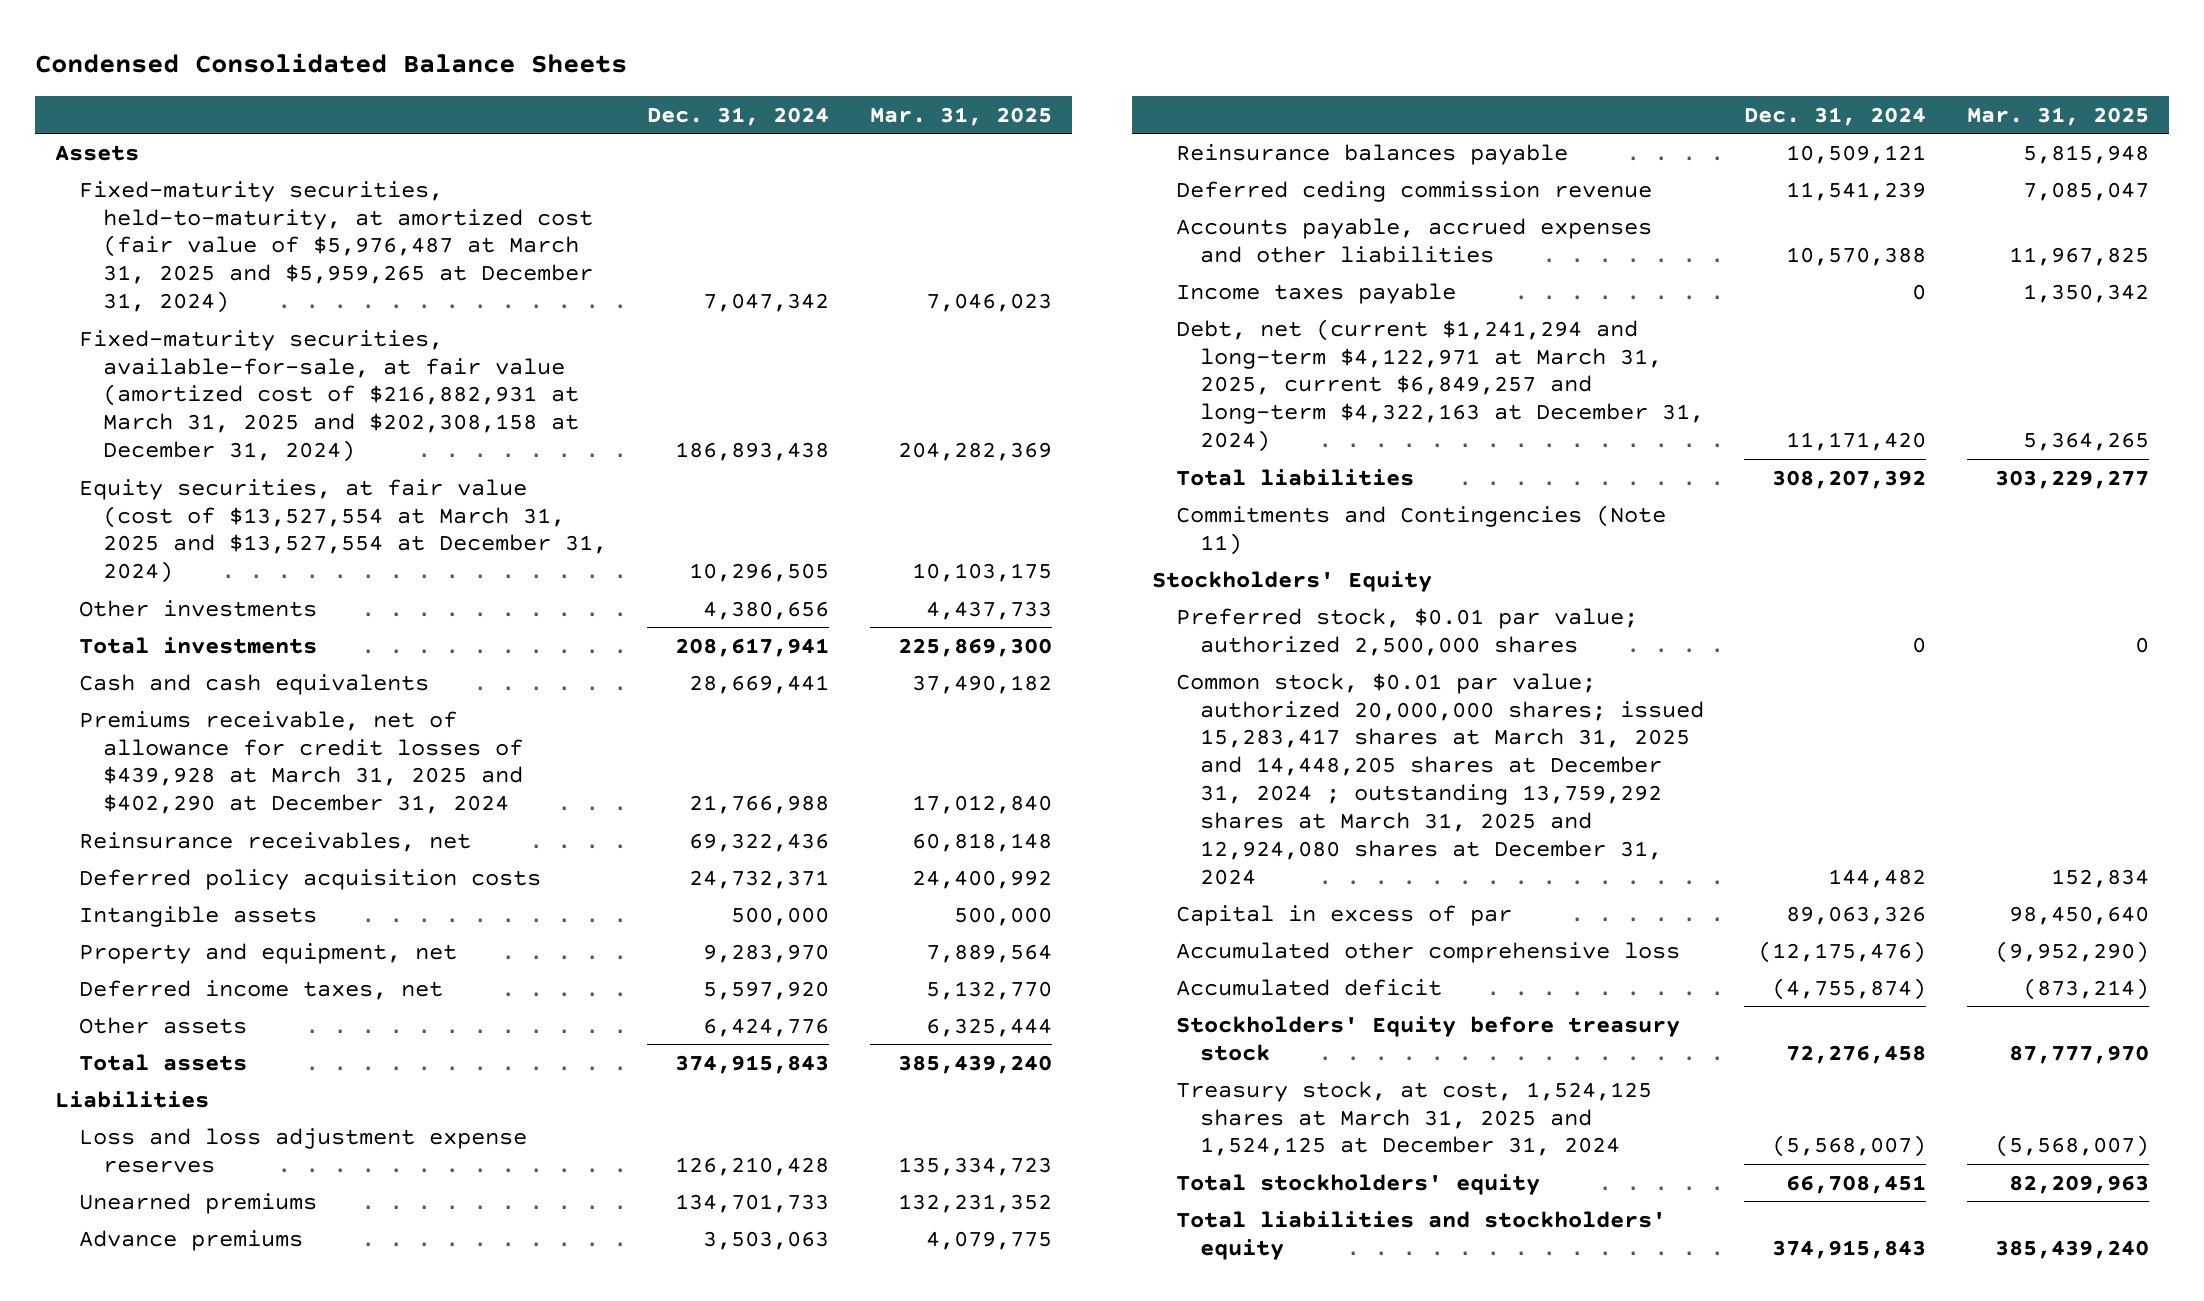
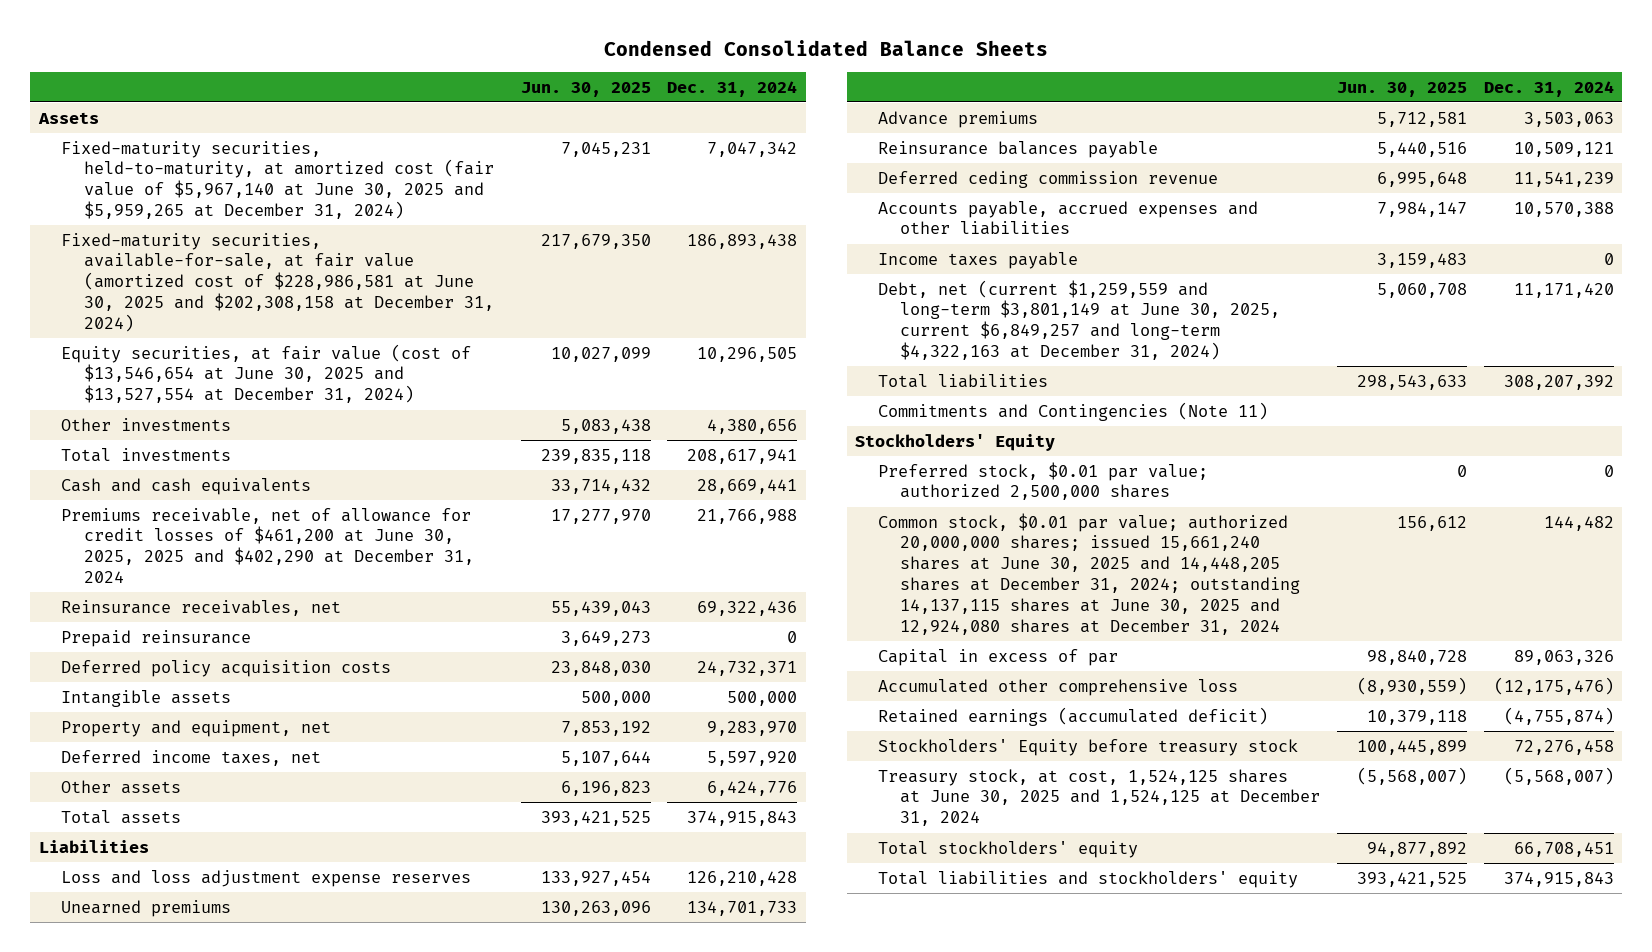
[869,106,1052,126] Mar. 31, 2025 -> none
none -> [520,81,651,97] Jun. 30, 2025
[79,180,593,314] Fixed-maturity securities, held-to-maturity, at amortized cost (fair value of $5,976,487 at March 31, 2025 and $5,959,265 at December 31, 2024) -> [61,140,494,220] Fixed-maturity securities, held-to-maturity, at amortized cost (fair value of $5,967,140 at June 30, 2025 and $5,959,265 at December 31, 2024)
[79,329,579,463] Fixed-maturity securities, available-for-sale, at fair value (amortized cost of $216,882,931 at March 31, 2025 and $202,308,158 at December 31, 2024) -> [61,232,494,333] Fixed-maturity securities, available-for-sale, at fair value (amortized cost of $228,986,581 at June 30, 2025 and $202,308,158 at December 31, 2024)
[79,478,607,584] Equity securities, at fair value (cost of $13,527,554 at March 31, 2025 and $13,527,554 at December 31, 2024) -> [61,343,472,404] Equity securities, at fair value (cost of $13,546,654 at June 30, 2025 and $13,527,554 at December 31, 2024)
[79,710,523,815] Premiums receivable, net of allowance for credit losses of $439,928 at March 31, 2025 and $402,290 at December 31, 2024 -> [61,507,474,584] Premiums receivable, net of allowance for credit losses of $461,200 at June 30, 2025, 2025 and $402,290 at December 31, 2024
none -> [61,629,252,647] Prepaid reinsurance
[1176,318,1704,453] Debt, net (current $1,241,294 and long-term $4,122,971 at March 31, 2025, current $6,849,257 and long-term $4,322,163 at December 31, 2024) -> [877,279,1281,361] Debt, net (current $1,259,559 and long-term $3,801,149 at June 30, 2025, current $6,849,257 and long-term $4,322,163 at December 31, 2024)
[1176,672,1704,885] Common stock, $0.01 par value; authorized 20,000,000 shares; issued 15,283,417 shares at March 31, 2025 and 14,448,205 shares at December 31, 2024 ; outstanding 13,759,292 shares at March 31, 2025 and 12,924,080 shares at December 31, 2024 -> [877,512,1301,635] Common stock, $0.01 par value; authorized 20,000,000 shares; issued 15,661,240 shares at June 30, 2025 and 14,448,205 shares at December 31, 2024; outstanding 14,137,115 shares at June 30, 2025 and 12,924,080 shares at December 31, 2024
[1176,978,1443,996] Accumulated deficit -> [877,706,1268,726] Retained earnings (accumulated deficit)
[1176,1080,1653,1157] Treasury stock, at cost, 1,524,125 shares at March 31, 2025 and 1,524,125 at December 31, 2024 -> [877,768,1321,827] Treasury stock, at cost, 1,524,125 shares at June 30, 2025 and 1,524,125 at December 31, 2024

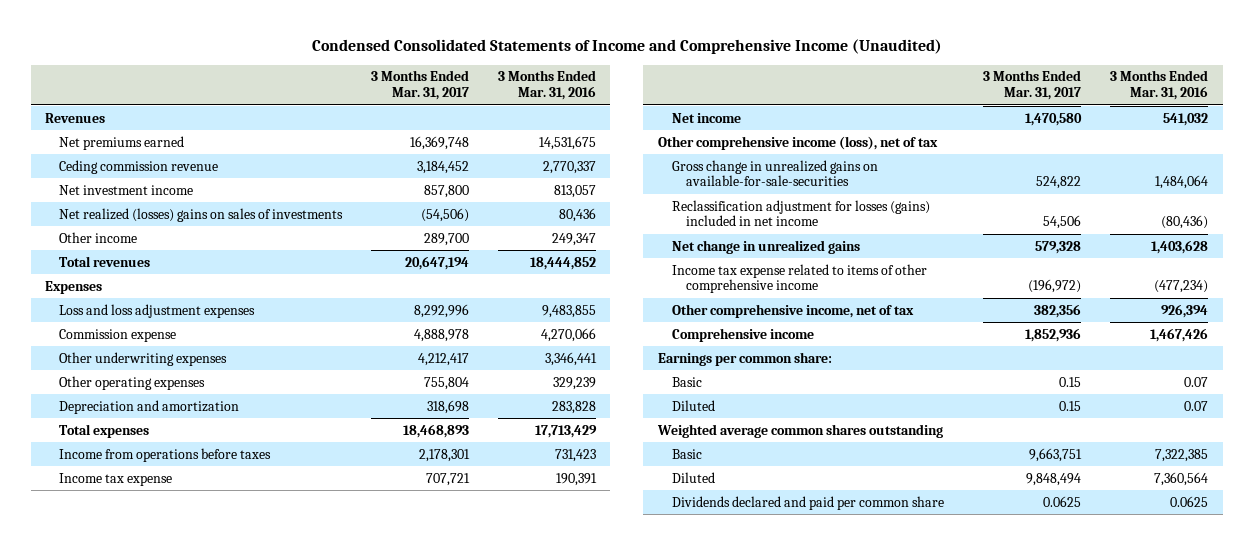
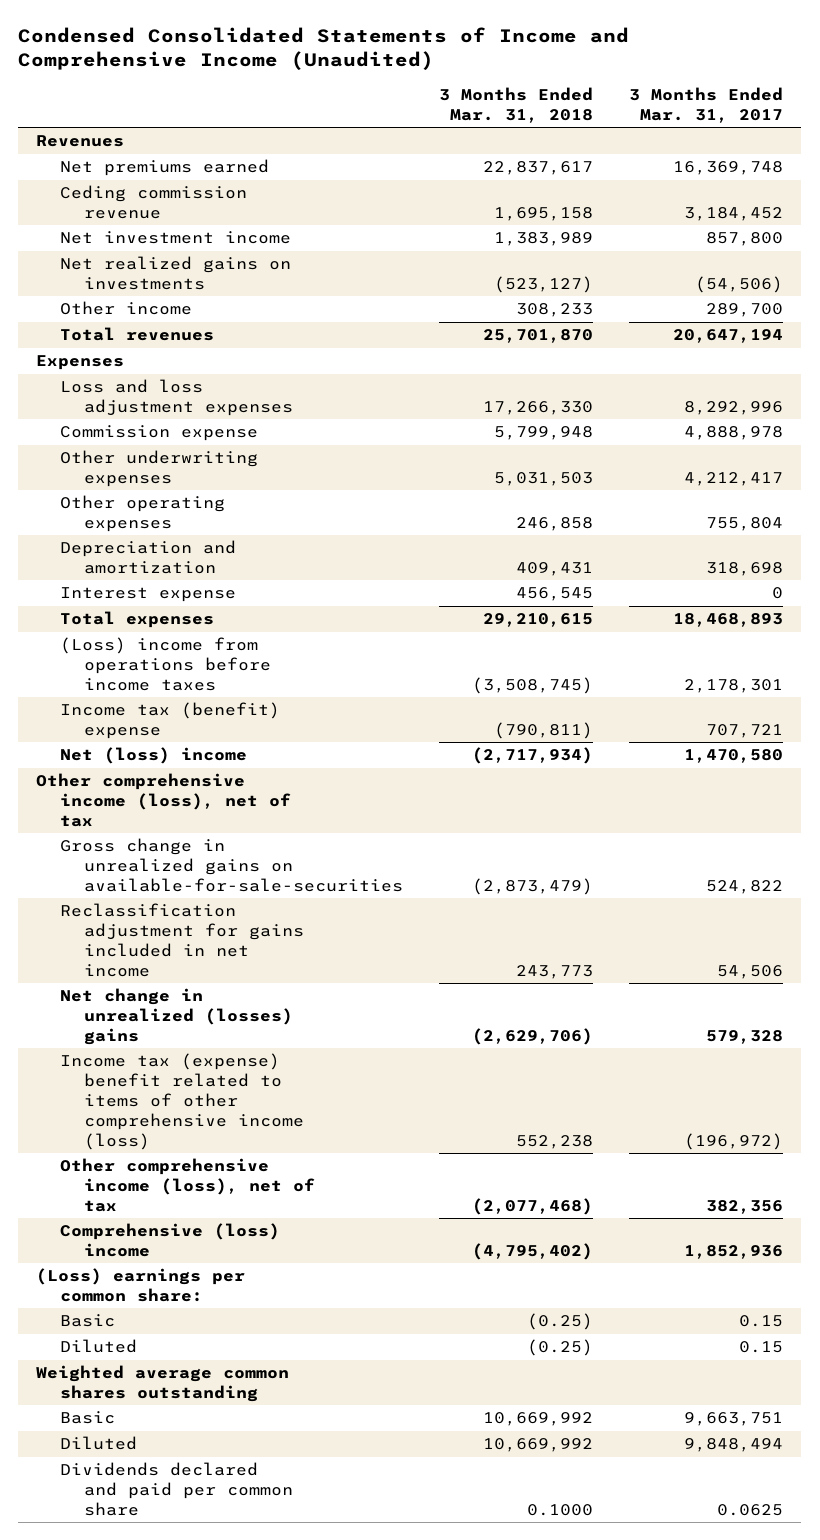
[497,70,596,101] 3 Months Ended Mar. 31, 2016 -> none
none -> [439,87,594,124] 3 Months Ended Mar. 31, 2018
[59,207,344,222] Net realized (losses) gains on sales of investments -> [59,256,291,291] Net realized gains on investments
none -> [59,587,236,603] Interest expense
[59,447,272,462] Income from operations before taxes -> [59,637,271,691] (Loss) income from operations before income taxes
[59,472,173,486] Income tax expense -> [59,702,280,740] Income tax (benefit) expense
[671,112,741,123] Net income -> [59,747,247,765] Net (loss) income
[671,199,930,227] Reclassification adjustment for losses (gains) included in net income -> [59,903,304,977] Reclassification adjustment for gains included in net income
[671,239,860,254] Net change in unrealized gains -> [59,988,293,1045] Net change in unrealized (losses) gains
[671,263,927,294] Income tax expense related to items of other comprehensive income -> [59,1053,304,1150] Income tax (expense) benefit related to items of other comprehensive income (loss)
[671,303,914,318] Other comprehensive income, net of tax -> [59,1158,315,1212] Other comprehensive income (loss), net of tax
[671,327,814,342] Comprehensive income -> [59,1223,280,1258] Comprehensive (loss) income
[657,351,832,366] Earnings per common share: -> [36,1268,246,1303] (Loss) earnings per common share:

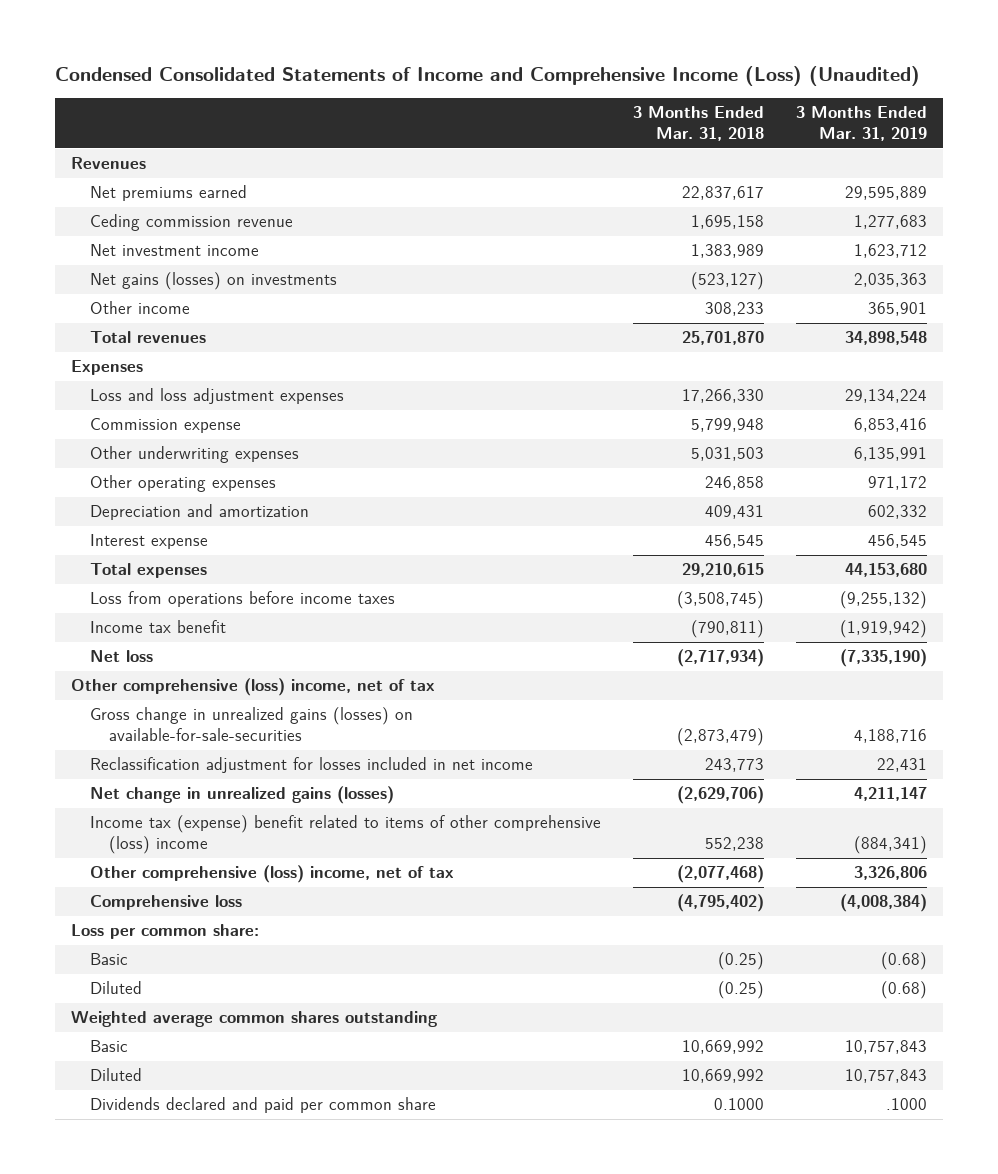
[18,27,630,71] Condensed Consolidated Statements of Income and Comprehensive Income (Unaudited) -> [54,65,920,86] Condensed Consolidated Statements of Income and Comprehensive Income (Loss) (Unaudited)
[629,87,784,124] 3 Months Ended Mar. 31, 2017 -> none
none -> [795,106,927,142] 3 Months Ended Mar. 31, 2019
[59,256,291,291] Net realized gains on investments -> [90,272,338,291] Net gains (losses) on investments
[59,637,271,691] (Loss) income from operations before income taxes -> [90,591,396,608] Loss from operations before income taxes
[59,702,280,740] Income tax (benefit) expense -> [90,620,227,634] Income tax benefit
[59,747,247,765] Net (loss) income -> [90,650,154,663] Net loss
[36,773,291,827] Other comprehensive income (loss), net of tax -> [70,678,435,697] Other comprehensive (loss) income, net of tax
[59,838,403,892] Gross change in unrealized gains on available-for-sale-securities -> [90,707,414,742] Gross change in unrealized gains (losses) on available-for-sale-securities
[59,903,304,977] Reclassification adjustment for gains included in net income -> [90,757,534,774] Reclassification adjustment for losses included in net income
[59,988,293,1045] Net change in unrealized (losses) gains -> [90,786,395,805] Net change in unrealized gains (losses)
[59,1053,304,1150] Income tax (expense) benefit related to items of other comprehensive income (loss) -> [90,815,602,855] Income tax (expense) benefit related to items of other comprehensive (loss) income
[59,1158,315,1212] Other comprehensive income (loss), net of tax -> [90,865,455,884] Other comprehensive (loss) income, net of tax
[59,1223,280,1258] Comprehensive (loss) income -> [90,895,243,911] Comprehensive loss
[36,1268,246,1303] (Loss) earnings per common share: -> [70,924,259,940] Loss per common share:

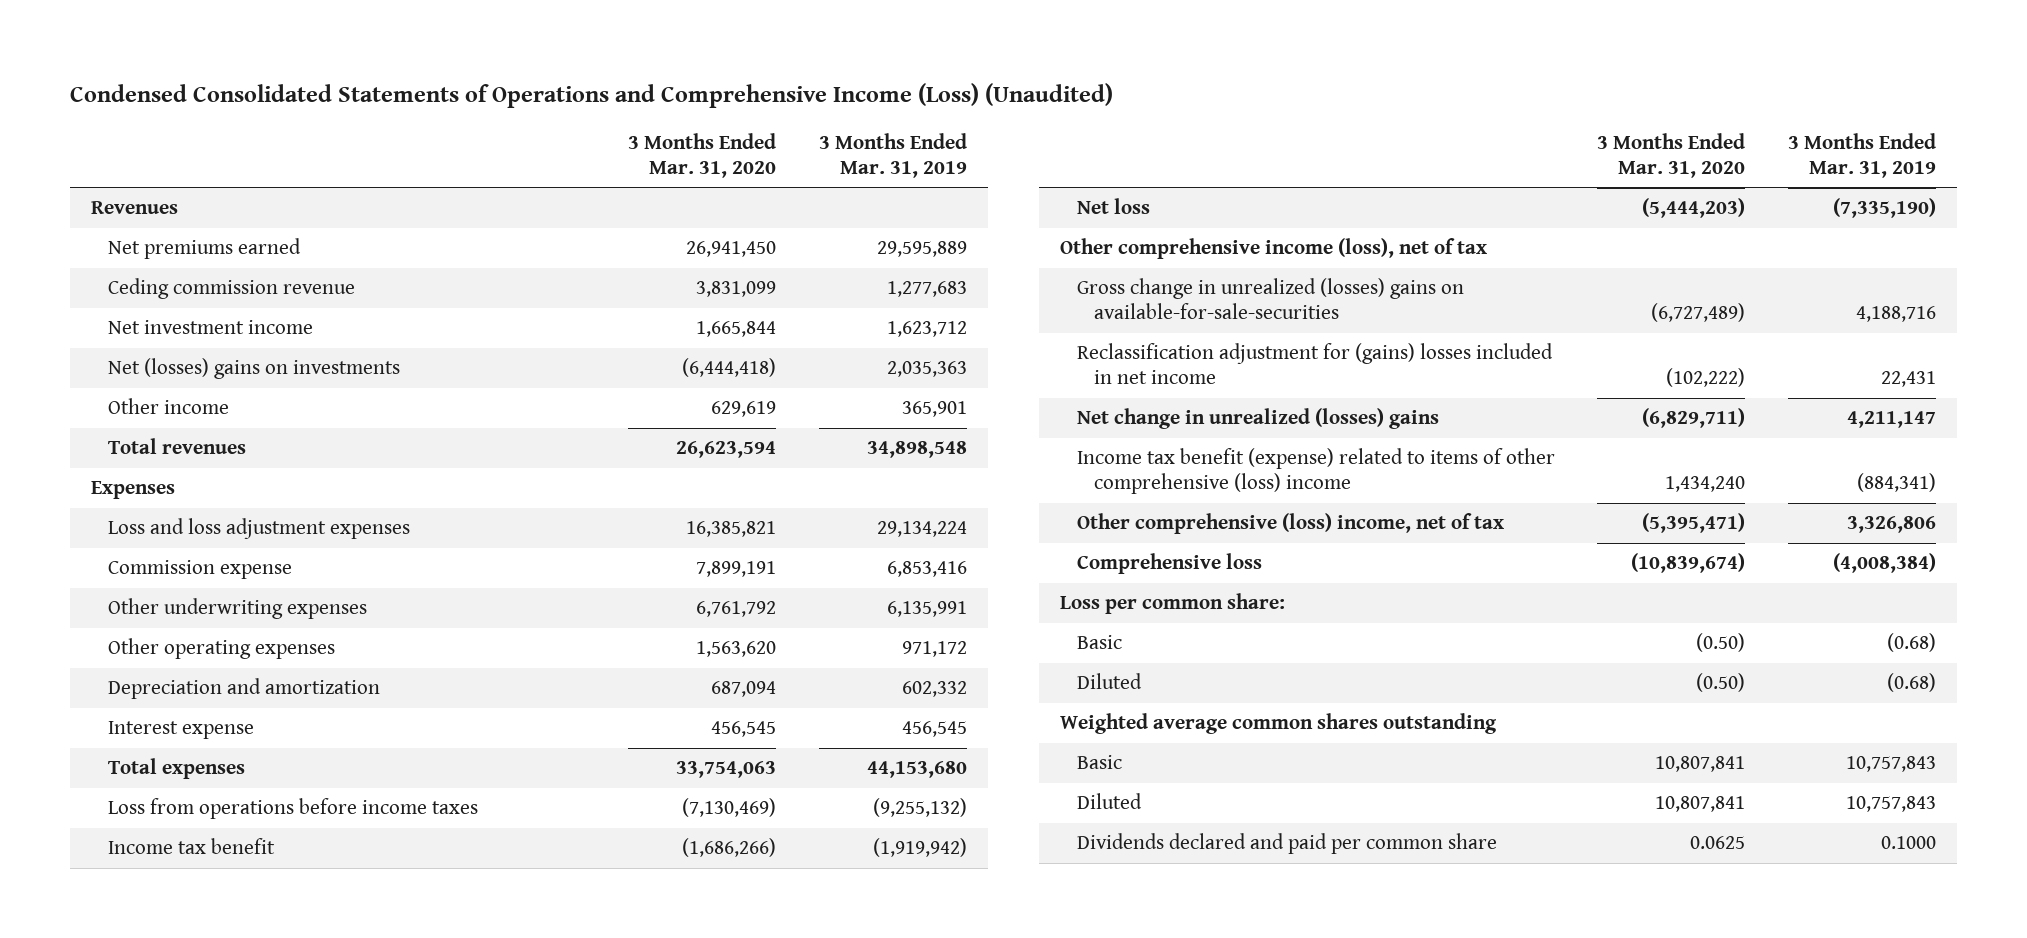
[54,65,920,86] Condensed Consolidated Statements of Income and Comprehensive Income (Loss) (Unaudited) -> [70,82,1114,108] Condensed Consolidated Statements of Operations and Comprehensive Income (Loss) (Unaudited)
[633,106,765,142] 3 Months Ended Mar. 31, 2018 -> none
none -> [628,132,777,178] 3 Months Ended Mar. 31, 2020
[90,272,338,291] Net gains (losses) on investments -> [107,358,400,380] Net (losses) gains on investments
[70,678,435,697] Other comprehensive (loss) income, net of tax -> [1060,238,1488,260] Other comprehensive income (loss), net of tax
[90,707,414,742] Gross change in unrealized gains (losses) on available-for-sale-securities -> [1077,278,1465,320] Gross change in unrealized (losses) gains on available-for-sale-securities
[90,757,534,774] Reclassification adjustment for losses included in net income -> [1077,343,1554,385] Reclassification adjustment for (gains) losses included in net income
[90,786,395,805] Net change in unrealized gains (losses) -> [1077,408,1440,430] Net change in unrealized (losses) gains
[90,815,602,855] Income tax (expense) benefit related to items of other comprehensive (loss) income -> [1077,448,1556,495] Income tax benefit (expense) related to items of other comprehensive (loss) income
[885,1098,927,1111] .1000 -> [1880,836,1936,850] 0.1000

